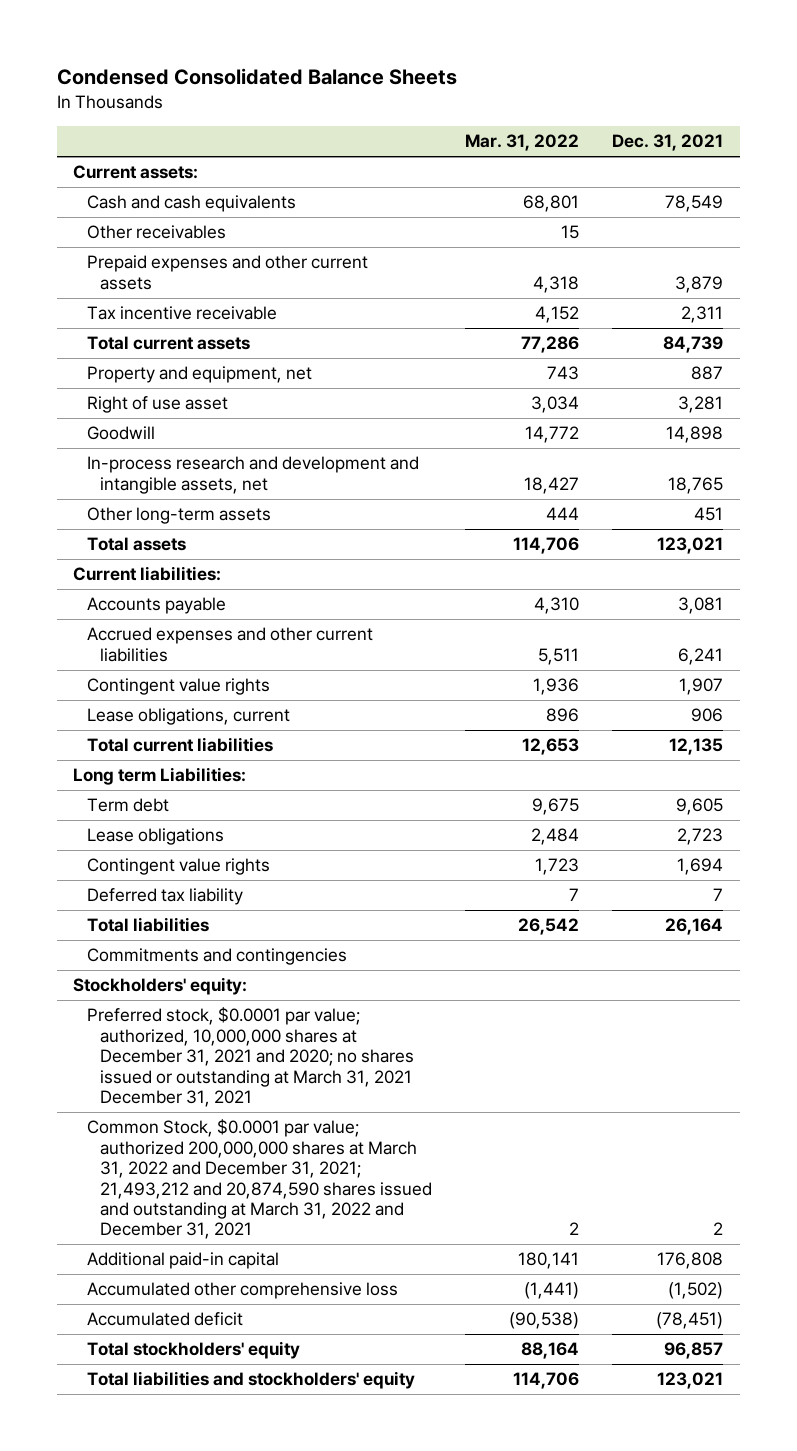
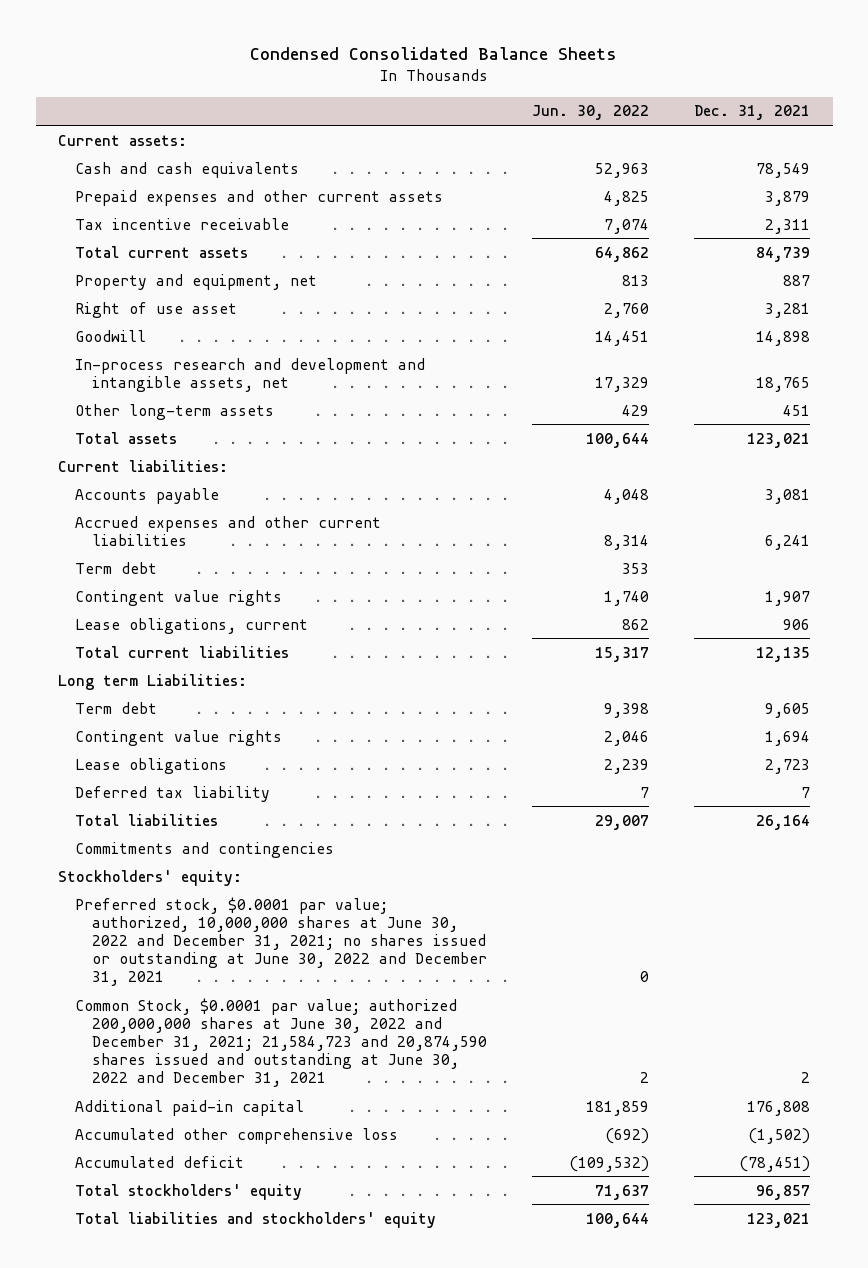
[465,134,580,152] Mar. 31, 2022 -> none
none -> [531,105,649,121] Jun. 30, 2022
[86,225,226,240] Other receivables -> none
none -> [75,561,158,574] Term debt
[86,828,224,846] Lease obligations -> [75,757,228,774] Lease obligations
[86,1007,414,1107] Preferred stock, $0.0001 par value; authorized, 10,000,000 shares at December 31, 2021 and 2020; no shares issued or outstanding at March 31, 2021 December 31, 2021 -> [75,896,487,987] Preferred stock, $0.0001 par value; authorized, 10,000,000 shares at June 30, 2022 and December 31, 2021; no shares issued or outstanding at June 30, 2022 and December 31, 2021
[86,1119,432,1240] Common Stock, $0.0001 par value; authorized 200,000,000 shares at March 31, 2022 and December 31, 2021; 21,493,212 and 20,874,590 shares issued and outstanding at March 31, 2022 and December 31, 2021 -> [75,997,487,1088] Common Stock, $0.0001 par value; authorized 200,000,000 shares at June 30, 2022 and December 31, 2021; 21,584,723 and 20,874,590 shares issued and outstanding at June 30, 2022 and December 31, 2021

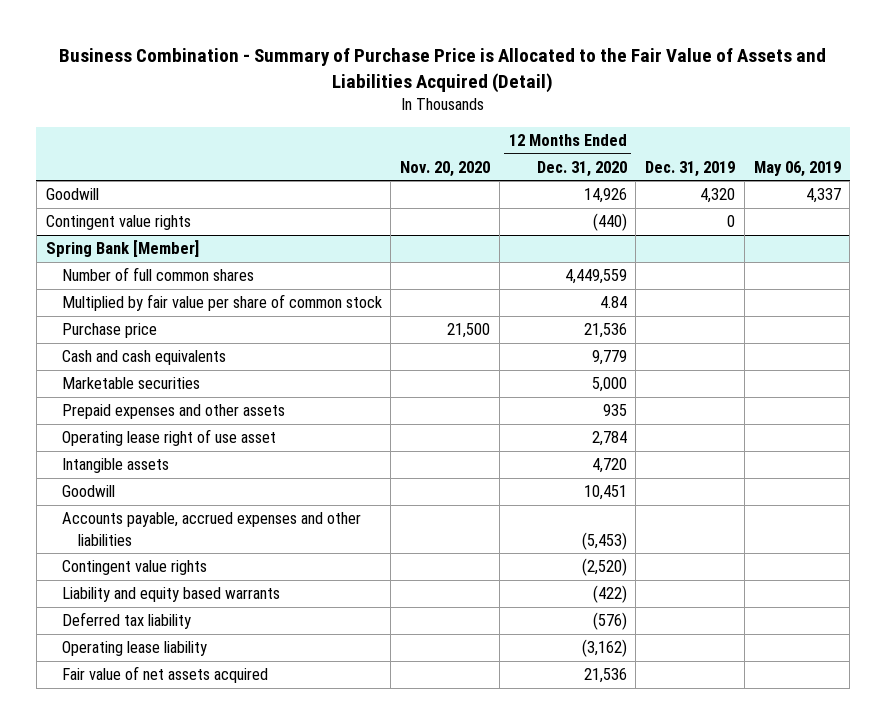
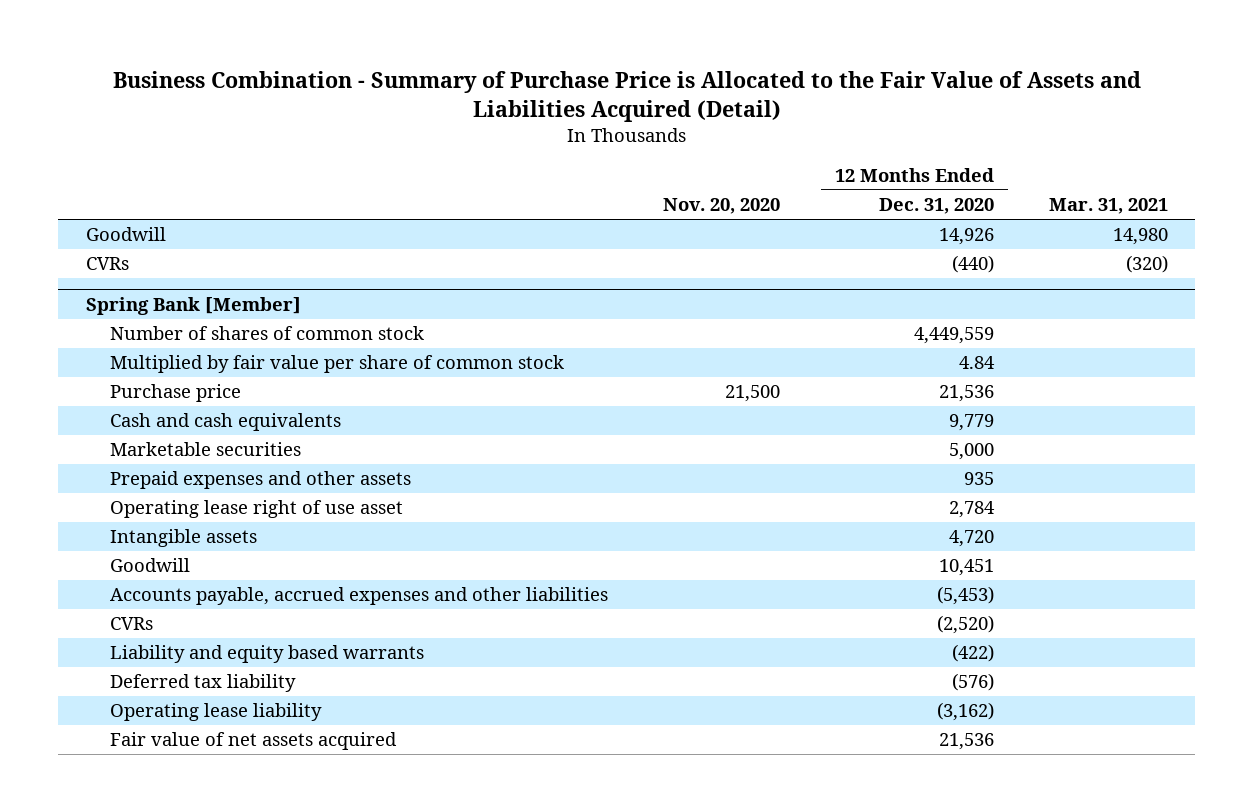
[645,160,736,177] Dec. 31, 2019 -> none
[753,160,841,177] May 06, 2019 -> none
none -> [1048,198,1168,215] Mar. 31, 2021
[45,215,191,231] Contingent value rights -> [85,257,129,271] CVRs
[61,267,254,282] Number of full common shares -> [110,326,425,341] Number of shares of common stock
[61,560,207,576] Contingent value rights -> [110,617,154,631] CVRs

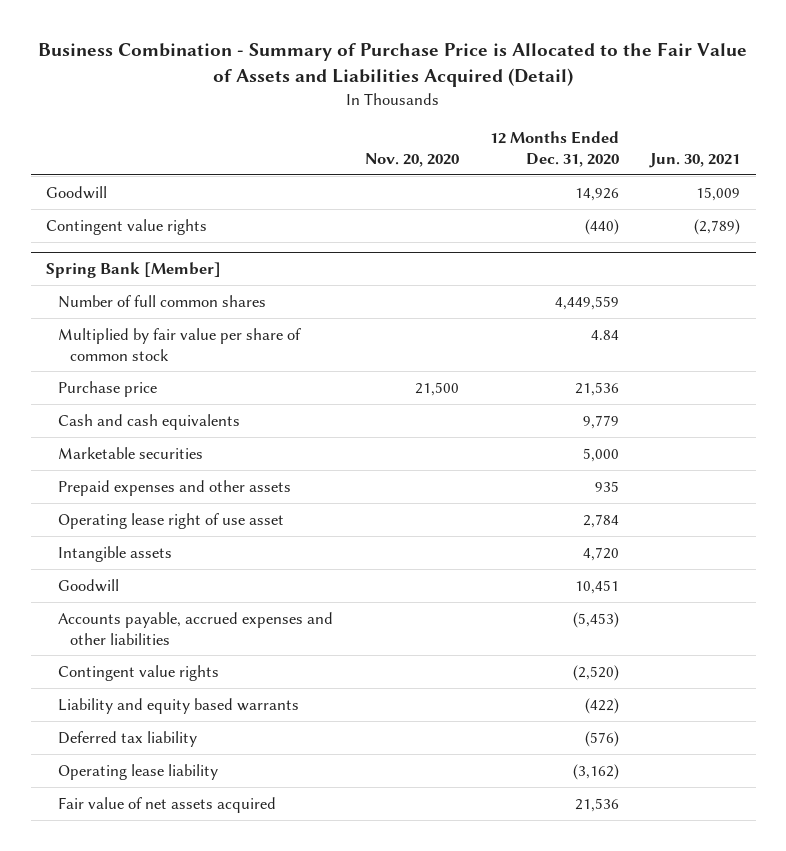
[1048,198,1168,215] Mar. 31, 2021 -> none
none -> [649,152,741,168] Jun. 30, 2021
[85,257,129,271] CVRs -> [46,218,208,235] Contingent value rights
[110,326,425,341] Number of shares of common stock -> [58,294,267,308] Number of full common shares
[110,617,154,631] CVRs -> [58,664,220,681] Contingent value rights

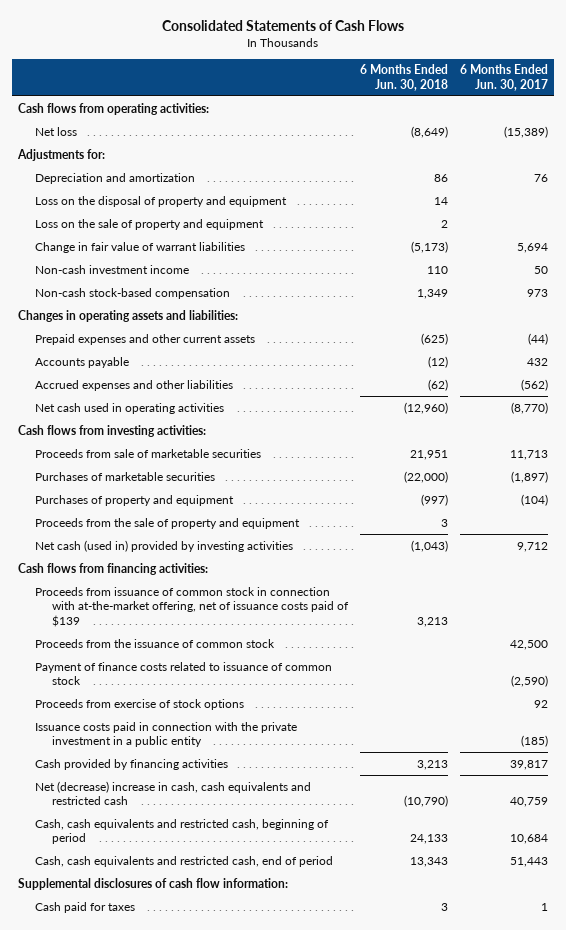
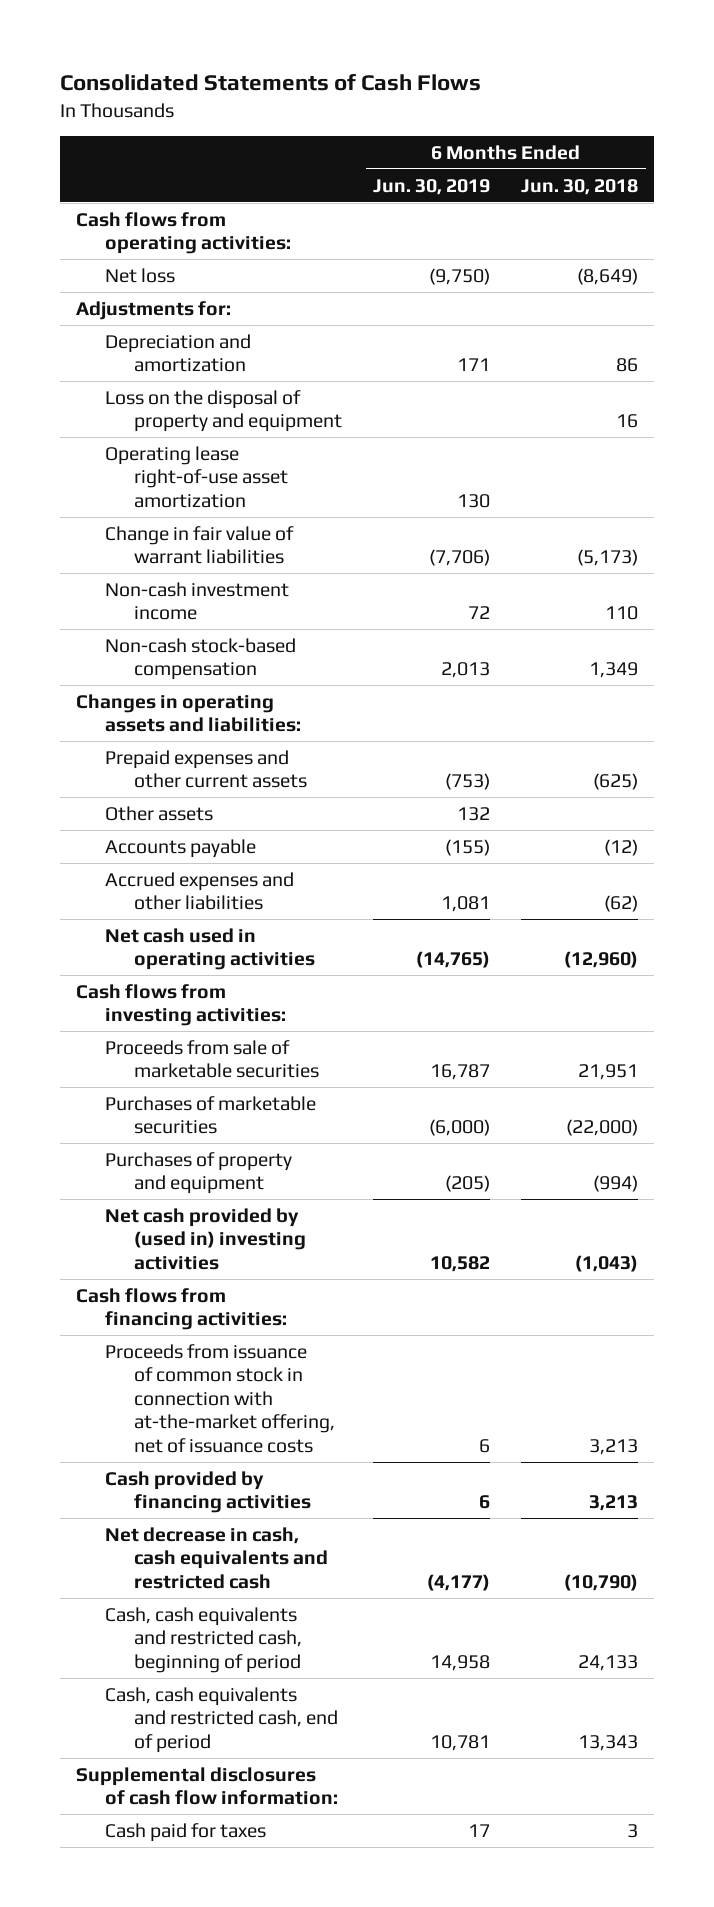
[460,64,549,91] 6 Months Ended Jun. 30, 2017 -> none
none -> [373,178,491,195] Jun. 30, 2019
[35,218,265,230] Loss on the sale of property and equipment -> none
[434,196,449,205] 14 -> [616,414,639,429] 16
none -> [105,445,289,508] Operating lease right-of-use asset amortization
none -> [105,805,214,821] Other assets
[35,517,301,529] Proceeds from the sale of property and equipment -> none
[421,493,449,506] (997) -> [593,1175,639,1193] (994)
[35,539,294,552] Net cash (used in) provided by investing activities -> [105,1207,307,1270] Net cash provided by (used in) investing activities
[35,638,276,648] Proceeds from the issuance of common stock -> none
[35,661,333,686] Payment of finance costs related to issuance of common stock -> none
[35,698,245,710] Proceeds from exercise of stock options -> none
[35,721,298,748] Issuance costs paid in connection with the private investment in a public entity -> none
[35,586,350,627] Proceeds from issuance of common stock in connection with at-the-market offering, net of issuance costs paid of $139 -> [105,1343,336,1453] Proceeds from issuance of common stock in connection with at-the-market offering, net of issuance costs
[35,780,312,806] Net (decrease) increase in cash, cash equivalents and restricted cash -> [105,1526,329,1589] Net decrease in cash, cash equivalents and restricted cash

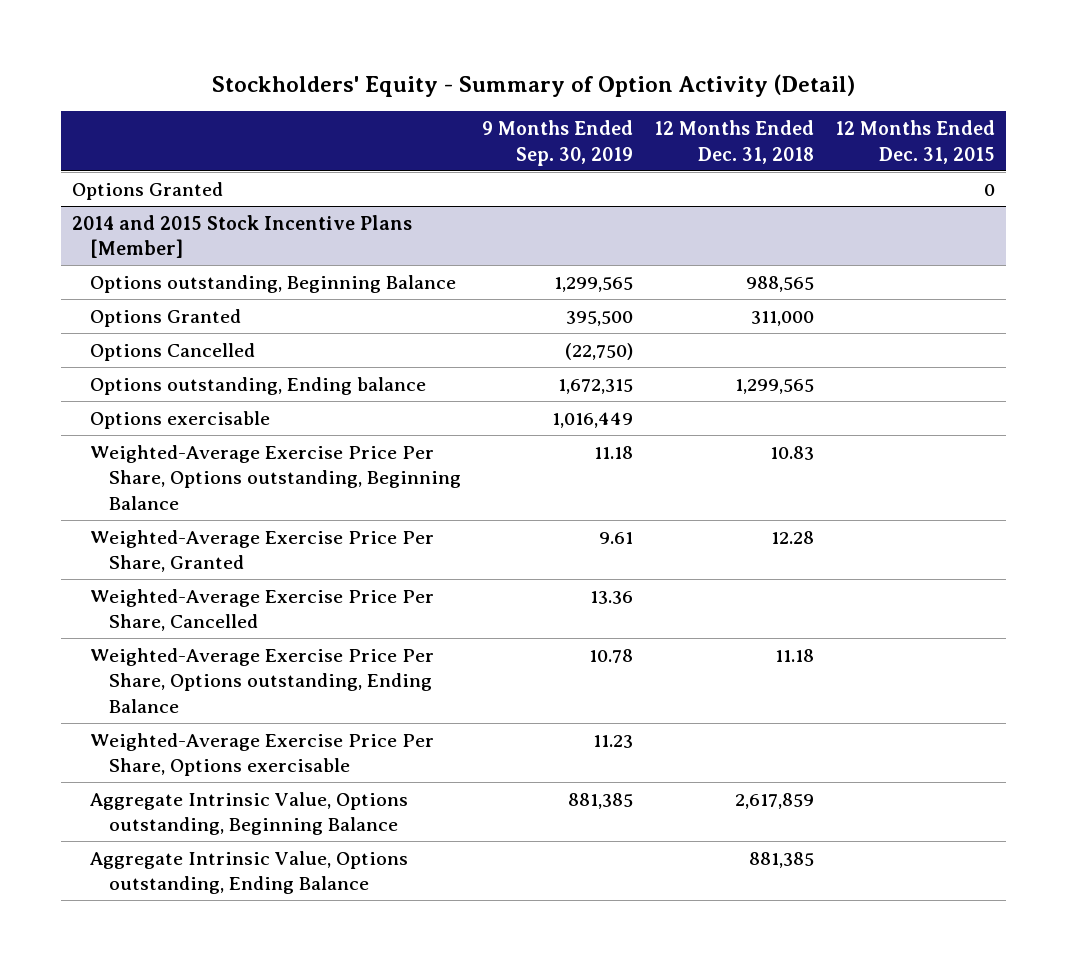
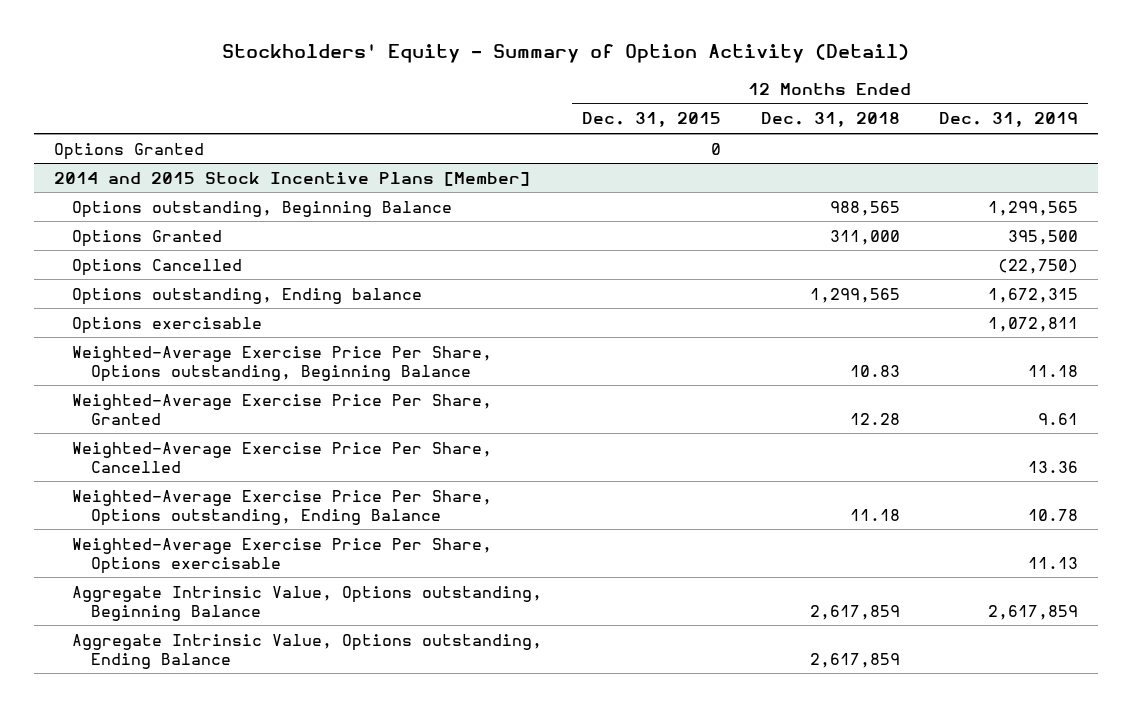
[481,120,633,166] 9 Months Ended Sep. 30, 2019 -> none
none -> [939,112,1079,128] Dec. 31, 2019
[749,851,815,868] 881,385 -> [809,652,900,668] 2,617,859

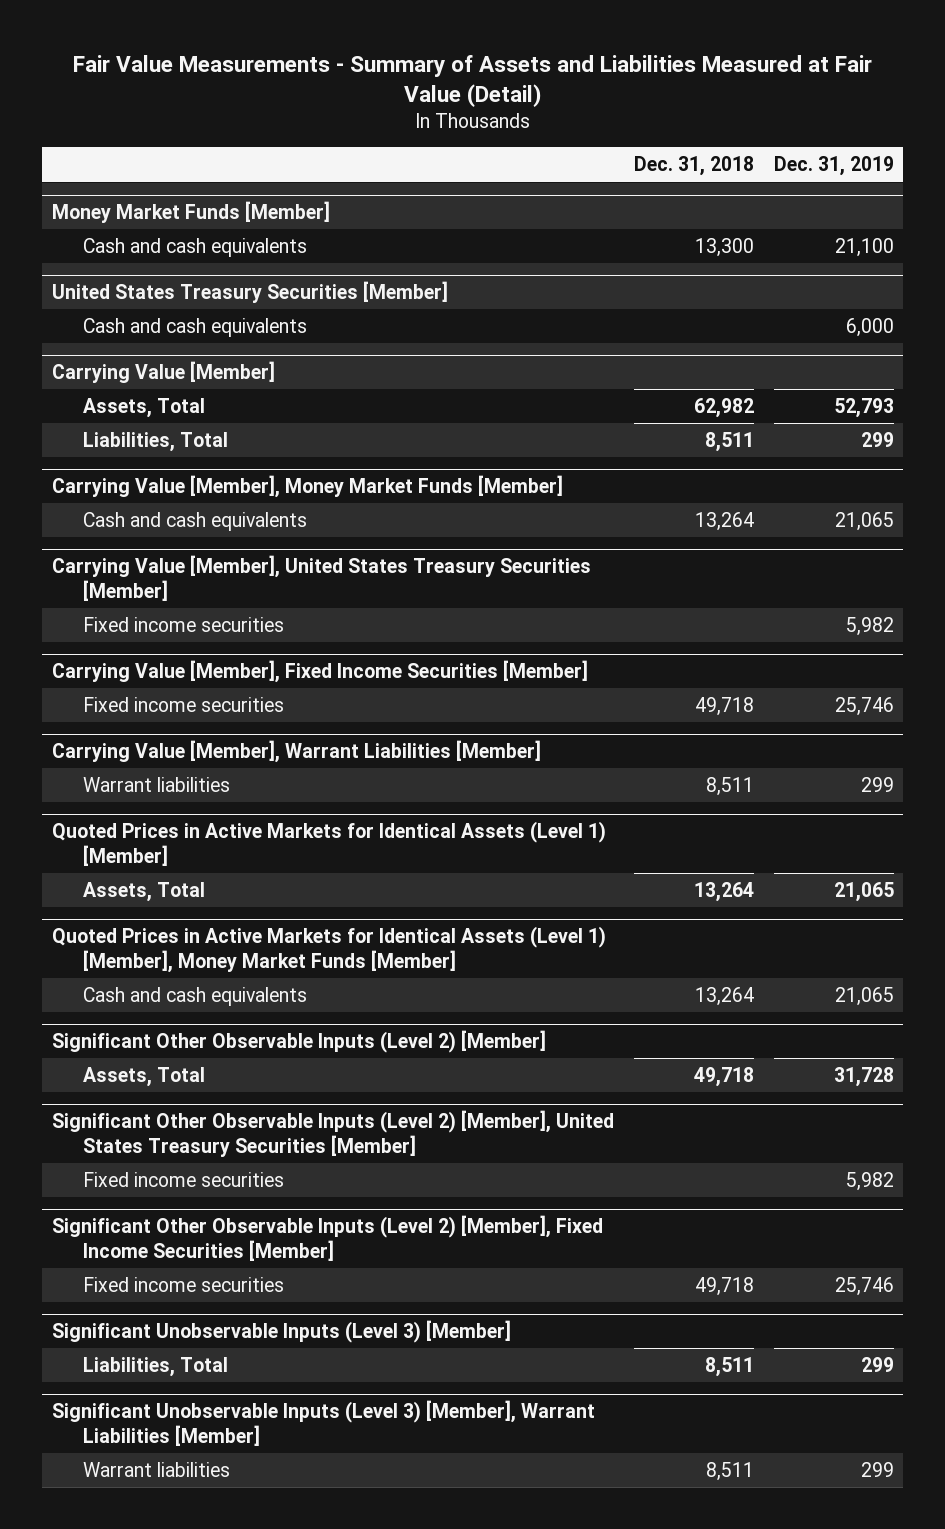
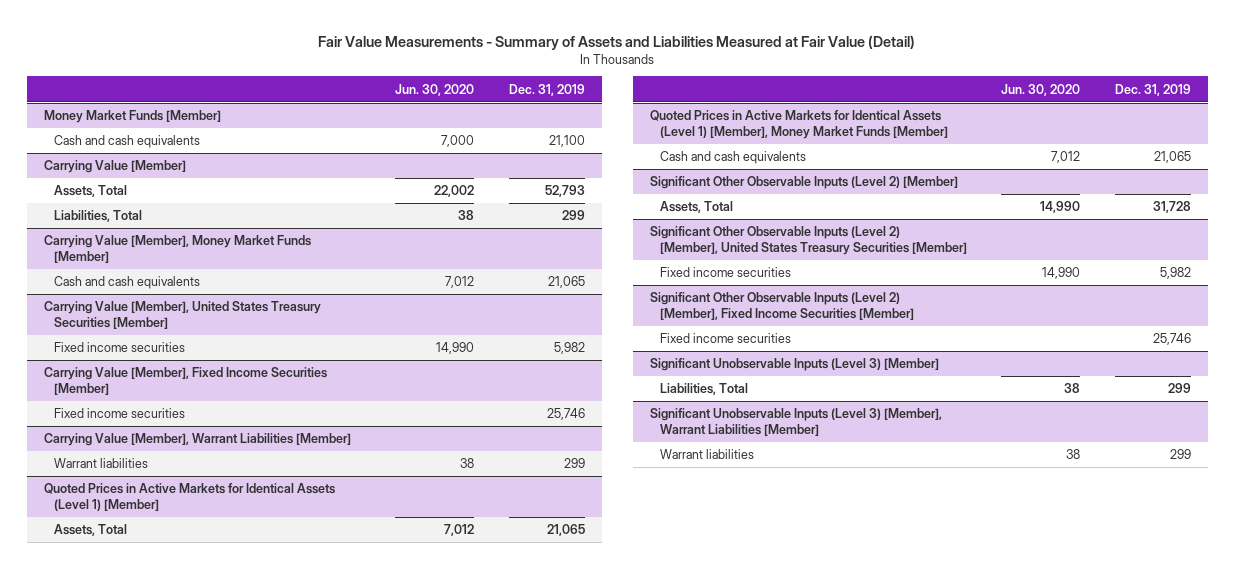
[633,156,754,177] Dec. 31, 2018 -> none
none -> [395,83,475,96] Jun. 30, 2020
[51,281,448,304] United States Treasury Securities [Member] -> none
[82,317,307,337] Cash and cash equivalents -> none

